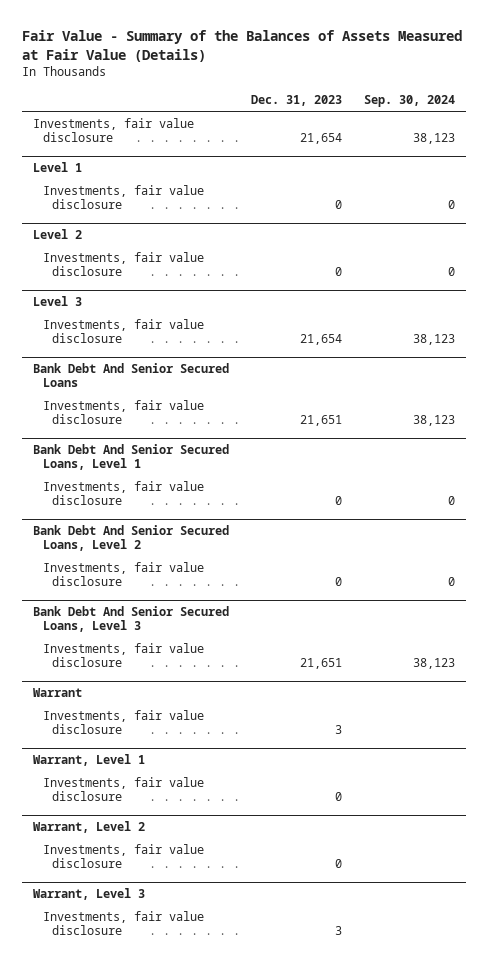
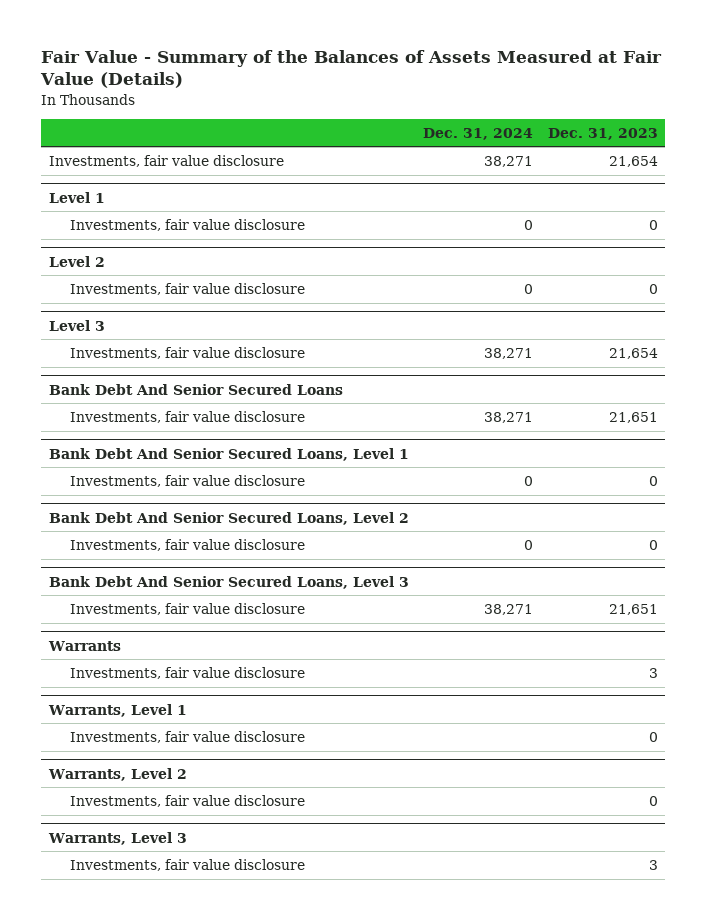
[364,95,456,108] Sep. 30, 2024 -> none
none -> [423,127,534,140] Dec. 31, 2024
[33,687,83,697] Warrant -> [47,640,121,651] Warrants
[33,753,146,766] Warrant, Level 1 -> [47,703,187,717] Warrants, Level 1
[33,820,146,833] Warrant, Level 2 -> [47,767,187,781] Warrants, Level 2
[33,887,146,900] Warrant, Level 3 -> [47,831,187,845] Warrants, Level 3

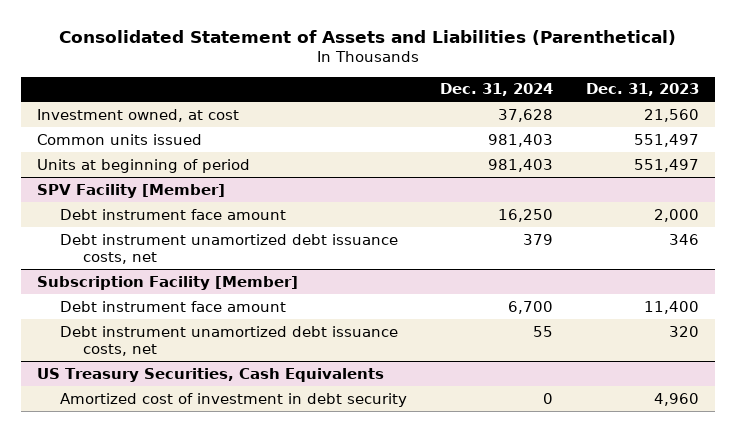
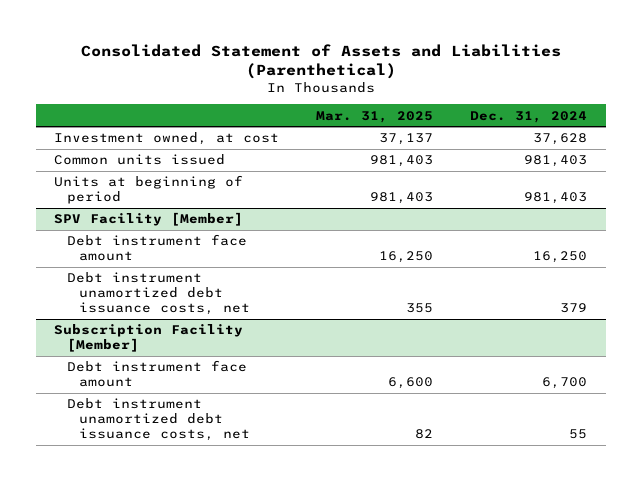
[585,83,699,97] Dec. 31, 2023 -> none
none -> [316,110,434,123] Mar. 31, 2025
[37,367,385,382] US Treasury Securities, Cash Equivalents -> none
[59,392,407,407] Amortized cost of investment in debt security -> none

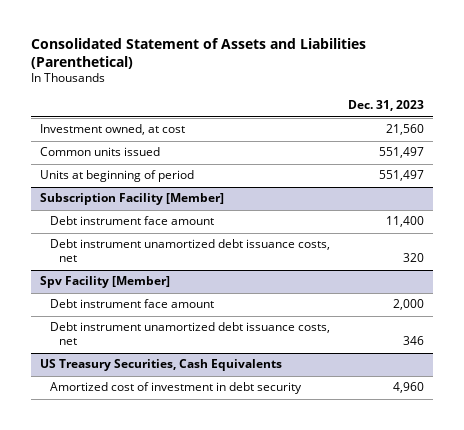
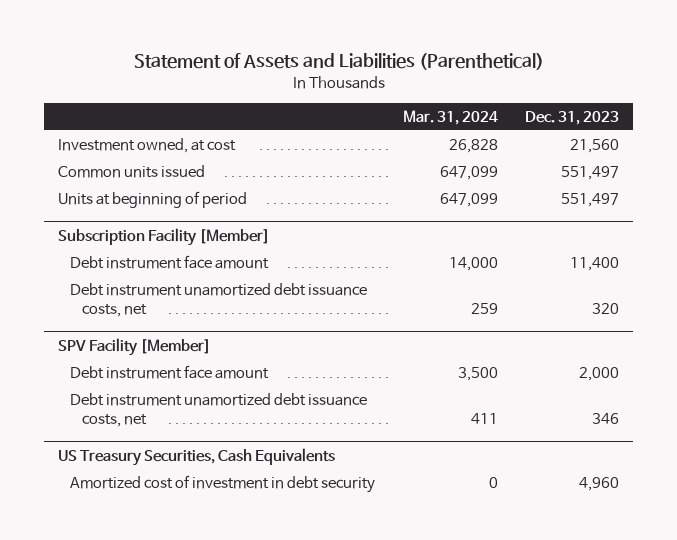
[30,37,366,69] Consolidated Statement of Assets and Liabilities (Parenthetical) -> [133,53,544,71] Statement of Assets and Liabilities (Parenthetical)
none -> [402,109,498,125] Mar. 31, 2024
[40,276,171,289] Spv Facility [Member] -> [57,337,211,356] SPV Facility [Member]

